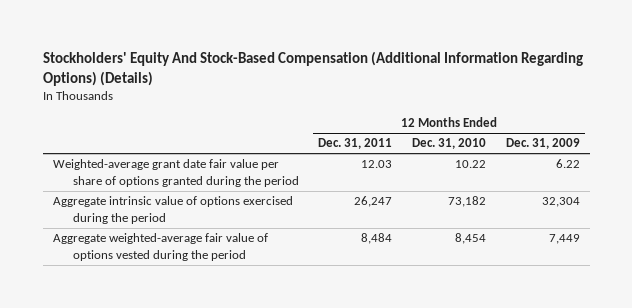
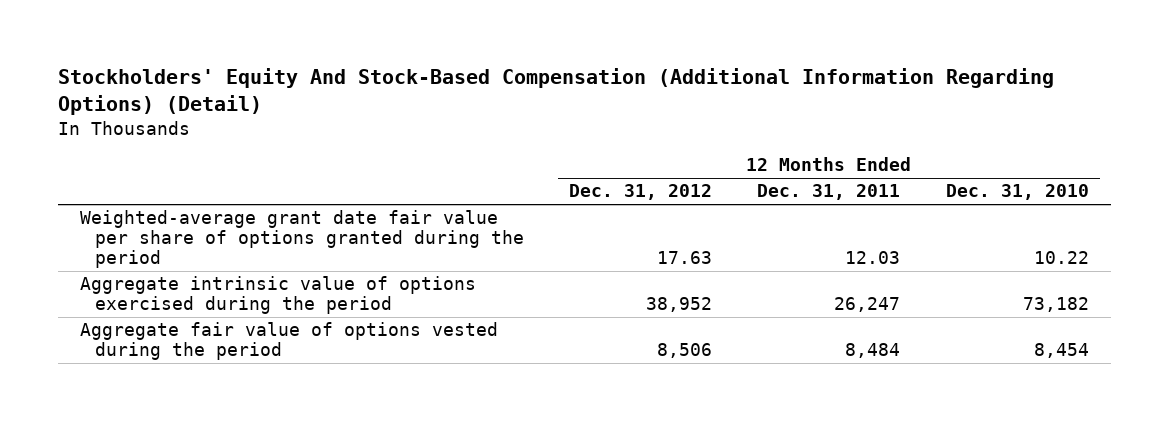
[42,50,583,86] Stockholders' Equity And Stock-Based Compensation (Additional Information Regarding Options) (Details) -> [57,68,1054,116] Stockholders' Equity And Stock-Based Compensation (Additional Information Regarding Options) (Detail)
[505,138,580,150] Dec. 31, 2009 -> none
none -> [569,184,713,201] Dec. 31, 2012
[52,233,268,261] Aggregate weighted-average fair value of options vested during the period -> [80,322,499,361] Aggregate fair value of options vested during the period

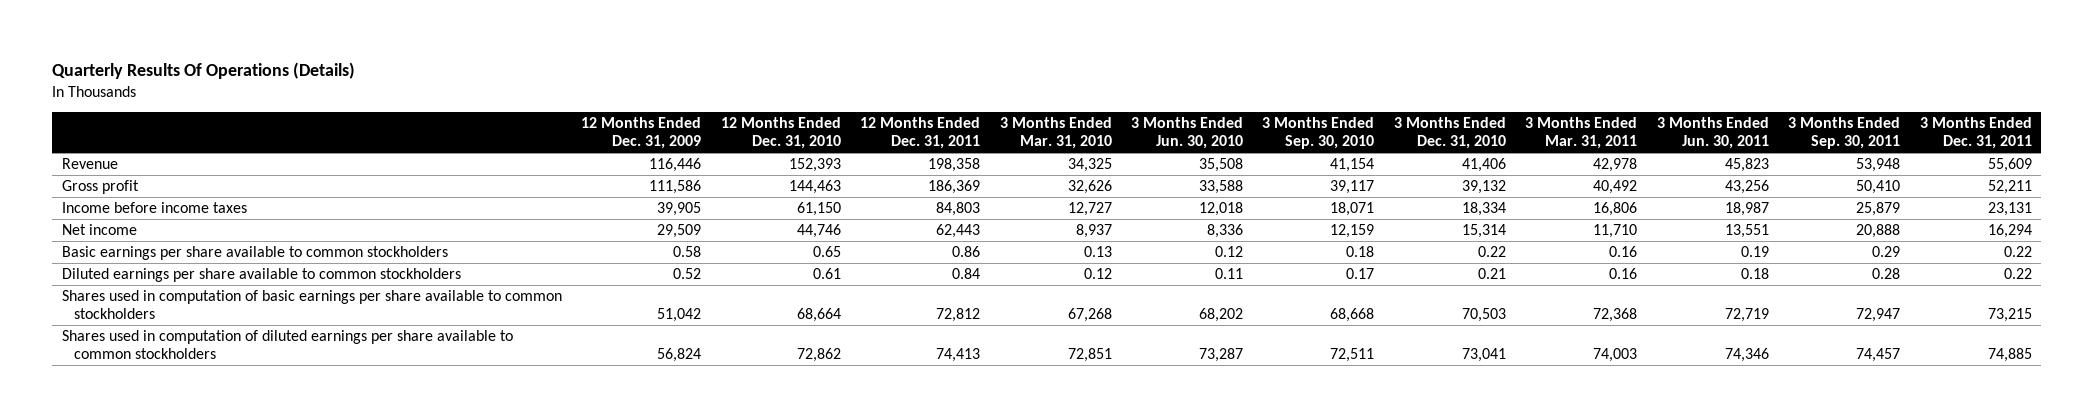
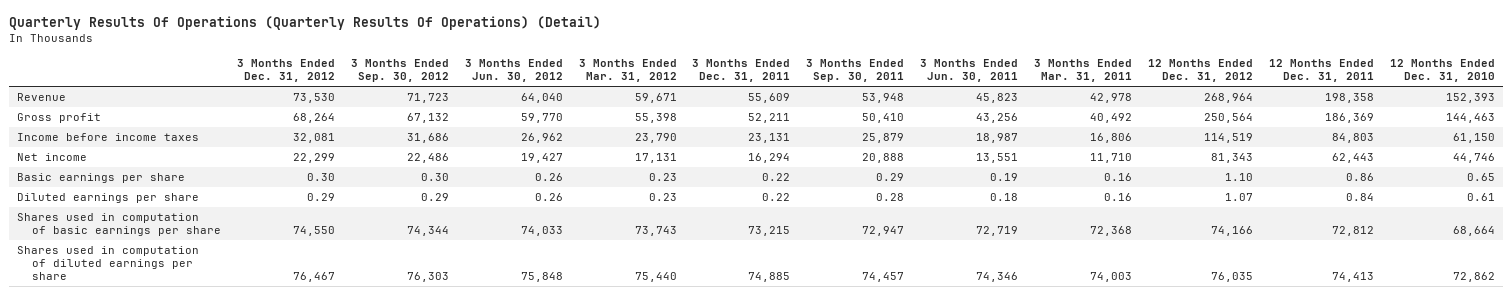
[52,62,356,80] Quarterly Results Of Operations (Details) -> [9,15,602,30] Quarterly Results Of Operations (Quarterly Results Of Operations) (Detail)
[581,117,702,149] 12 Months Ended Dec. 31, 2009 -> none
[999,117,1112,149] 3 Months Ended Mar. 31, 2010 -> none
[1131,117,1244,149] 3 Months Ended Jun. 30, 2010 -> none
[1262,117,1375,149] 3 Months Ended Sep. 30, 2010 -> none
[1393,117,1506,149] 3 Months Ended Dec. 31, 2010 -> none
none -> [236,59,335,82] 3 Months Ended Dec. 31, 2012
none -> [350,59,449,82] 3 Months Ended Sep. 30, 2012
none -> [464,59,563,82] 3 Months Ended Jun. 30, 2012
none -> [578,59,677,82] 3 Months Ended Mar. 31, 2012
none -> [1148,59,1254,82] 12 Months Ended Dec. 31, 2012
[61,246,448,261] Basic earnings per share available to common stockholders -> [17,173,186,184] Basic earnings per share
[61,268,461,283] Diluted earnings per share available to common stockholders -> [17,193,200,204] Diluted earnings per share
[61,290,562,319] Shares used in computation of basic earnings per share available to common stockholders -> [17,213,221,237] Shares used in computation of basic earnings per share
[61,330,513,359] Shares used in computation of diluted earnings per share available to common stockholders -> [17,246,200,281] Shares used in computation of diluted earnings per share

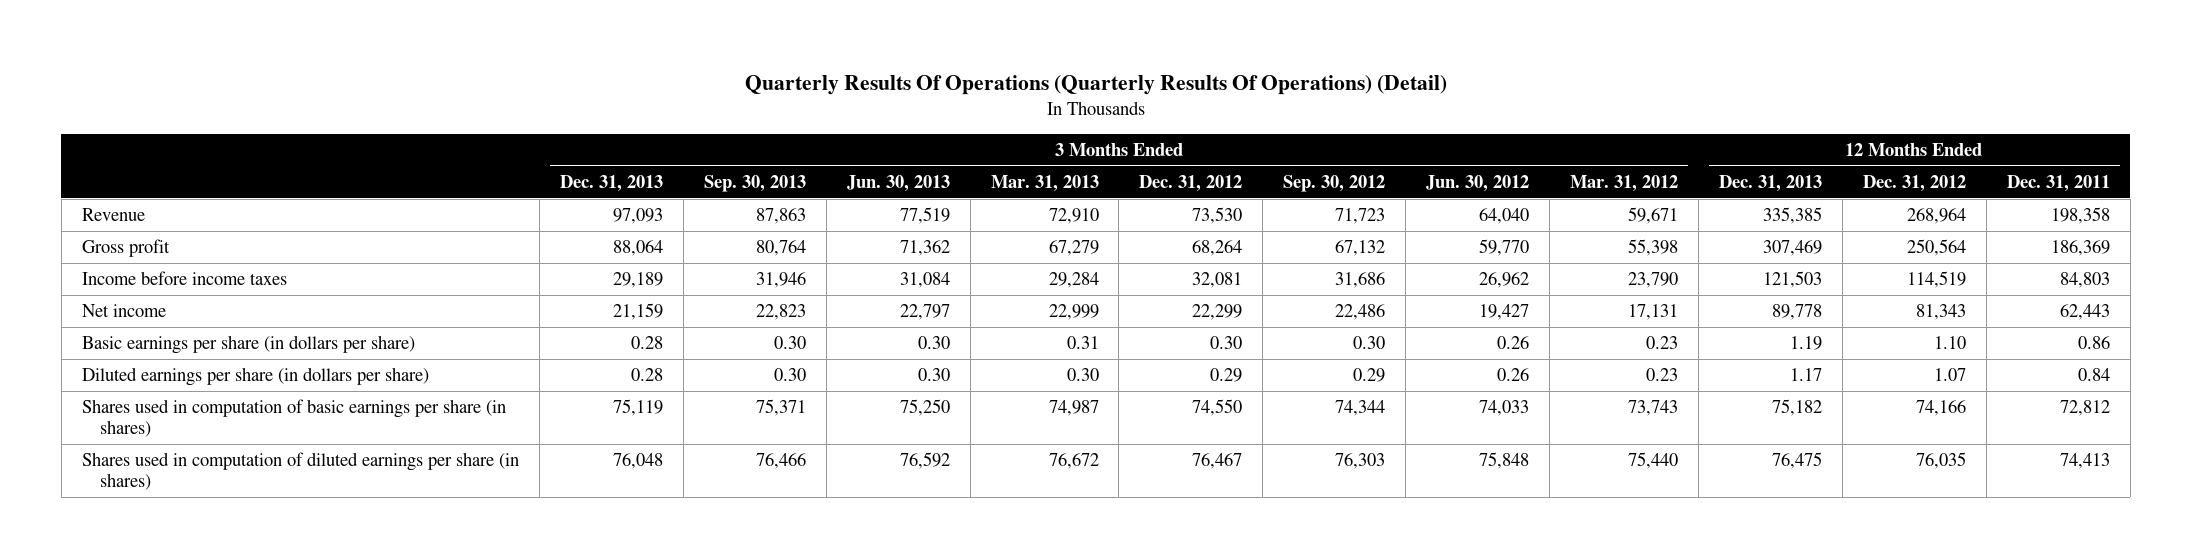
[692,59,791,82] 3 Months Ended Dec. 31, 2011 -> none
[806,59,905,82] 3 Months Ended Sep. 30, 2011 -> none
[920,59,1019,82] 3 Months Ended Jun. 30, 2011 -> none
[1034,59,1133,82] 3 Months Ended Mar. 31, 2011 -> none
[1389,59,1495,82] 12 Months Ended Dec. 31, 2010 -> none
none -> [559,174,663,192] Dec. 31, 2013
none -> [703,174,806,192] Sep. 30, 2013
none -> [846,174,950,192] Jun. 30, 2013
none -> [990,174,1099,192] Mar. 31, 2013
none -> [1719,174,1823,192] Dec. 31, 2013
[17,173,186,184] Basic earnings per share -> [81,335,415,355] Basic earnings per share (in dollars per share)
[17,193,200,204] Diluted earnings per share -> [81,367,429,387] Diluted earnings per share (in dollars per share)
[17,213,221,237] Shares used in computation of basic earnings per share -> [81,399,506,438] Shares used in computation of basic earnings per share (in shares)
[17,246,200,281] Shares used in computation of diluted earnings per share -> [81,452,519,491] Shares used in computation of diluted earnings per share (in shares)

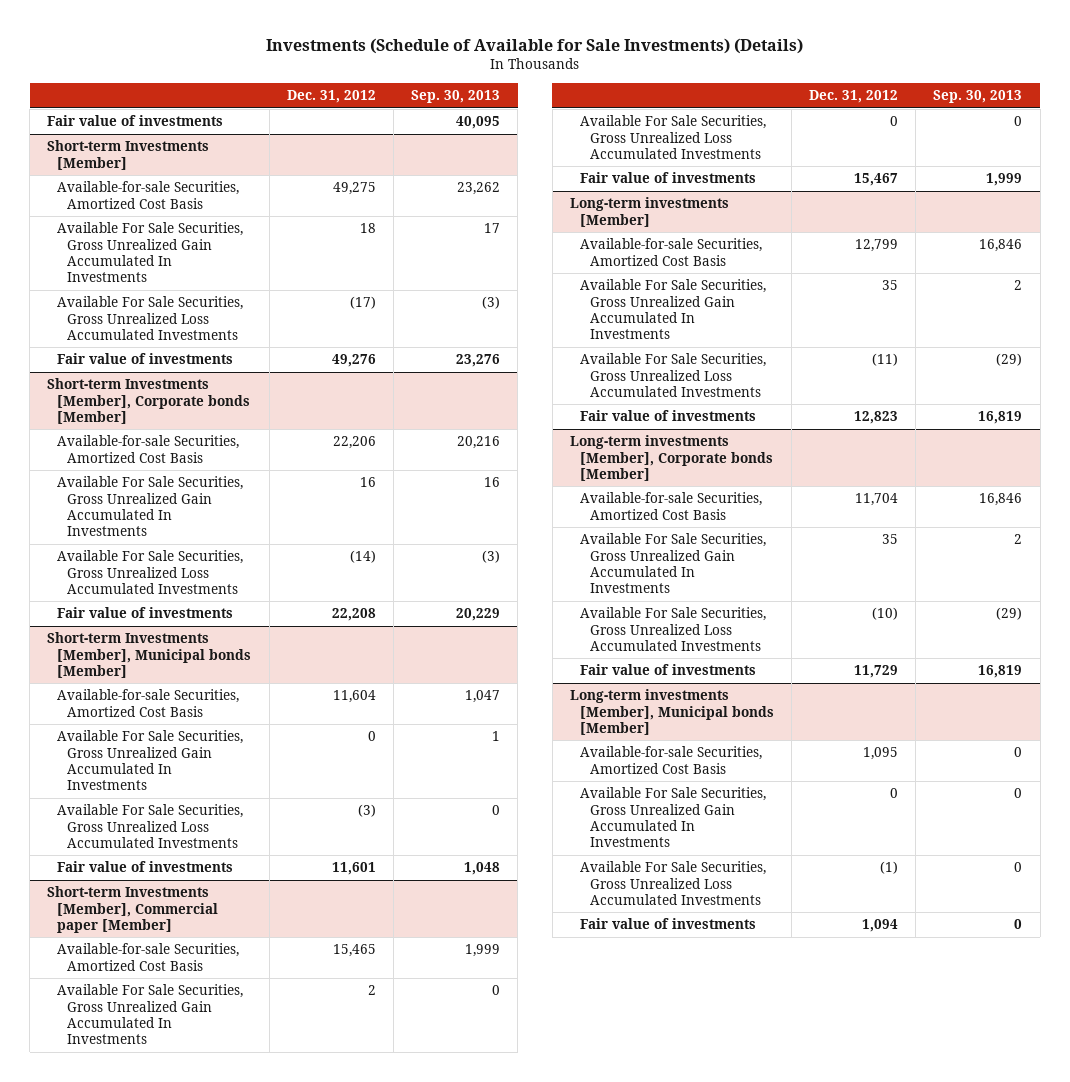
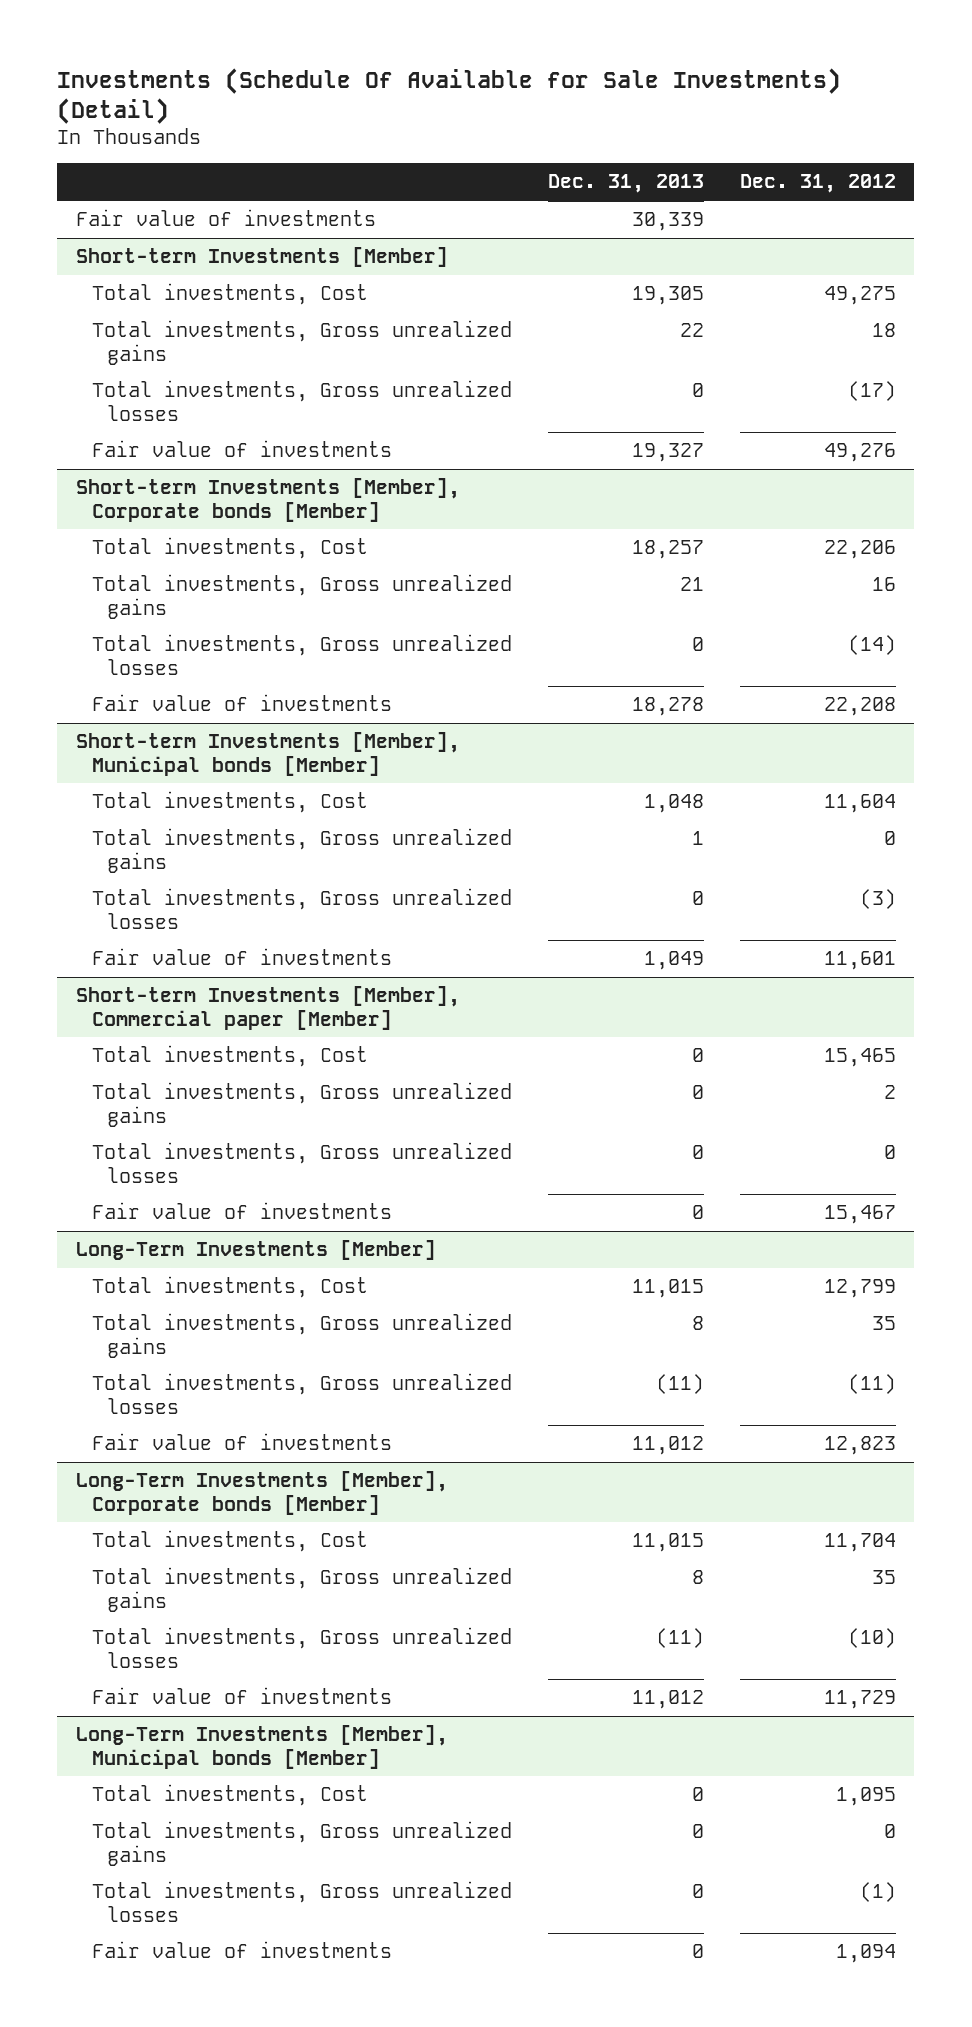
[265,37,803,54] Investments (Schedule of Available for Sale Investments) (Details) -> [57,67,842,124] Investments (Schedule Of Available for Sale Investments) (Detail)
[411,90,501,104] Sep. 30, 2013 -> none
none -> [547,174,704,194] Dec. 31, 2013
[57,181,240,209] Available-for-sale Securities, Amortized Cost Basis -> [91,283,368,306] Total investments, Cost
[57,222,244,283] Available For Sale Securities, Gross Unrealized Gain Accumulated In Investments -> [91,320,512,365] Total investments, Gross unrealized gains
[57,296,244,340] Available For Sale Securities, Gross Unrealized Loss Accumulated Investments -> [91,380,512,421] Total investments, Gross unrealized losses
[57,435,240,463] Available-for-sale Securities, Amortized Cost Basis -> [91,537,368,560] Total investments, Cost
[57,476,244,537] Available For Sale Securities, Gross Unrealized Gain Accumulated In Investments -> [91,574,512,619] Total investments, Gross unrealized gains
[57,550,244,594] Available For Sale Securities, Gross Unrealized Loss Accumulated Investments -> [91,634,512,675] Total investments, Gross unrealized losses
[57,689,240,717] Available-for-sale Securities, Amortized Cost Basis -> [91,791,368,814] Total investments, Cost
[57,730,244,791] Available For Sale Securities, Gross Unrealized Gain Accumulated In Investments -> [91,828,512,873] Total investments, Gross unrealized gains
[57,804,244,848] Available For Sale Securities, Gross Unrealized Loss Accumulated Investments -> [91,888,512,929] Total investments, Gross unrealized losses
[57,943,240,971] Available-for-sale Securities, Amortized Cost Basis -> [91,1045,368,1068] Total investments, Cost
[57,984,244,1045] Available For Sale Securities, Gross Unrealized Gain Accumulated In Investments -> [91,1082,512,1127] Total investments, Gross unrealized gains
[579,115,766,159] Available For Sale Securities, Gross Unrealized Loss Accumulated Investments -> [91,1142,512,1183] Total investments, Gross unrealized losses
[569,197,729,227] Long-term investments [Member] -> [75,1240,436,1261] Long-Term Investments [Member]
[579,238,762,266] Available-for-sale Securities, Amortized Cost Basis -> [91,1276,368,1299] Total investments, Cost
[579,279,766,340] Available For Sale Securities, Gross Unrealized Gain Accumulated In Investments -> [91,1313,512,1358] Total investments, Gross unrealized gains
[579,353,766,397] Available For Sale Securities, Gross Unrealized Loss Accumulated Investments -> [91,1373,512,1414] Total investments, Gross unrealized losses
[569,435,773,481] Long-term investments [Member], Corporate bonds [Member] -> [75,1471,448,1515] Long-Term Investments [Member], Corporate bonds [Member]
[579,492,762,520] Available-for-sale Securities, Amortized Cost Basis -> [91,1530,368,1553] Total investments, Cost
[579,533,766,594] Available For Sale Securities, Gross Unrealized Gain Accumulated In Investments -> [91,1567,512,1612] Total investments, Gross unrealized gains
[579,607,766,651] Available For Sale Securities, Gross Unrealized Loss Accumulated Investments -> [91,1627,512,1668] Total investments, Gross unrealized losses
[569,689,774,735] Long-term investments [Member], Municipal bonds [Member] -> [75,1725,448,1769] Long-Term Investments [Member], Municipal bonds [Member]
[579,746,762,774] Available-for-sale Securities, Amortized Cost Basis -> [91,1784,368,1807] Total investments, Cost
[579,787,766,848] Available For Sale Securities, Gross Unrealized Gain Accumulated In Investments -> [91,1821,512,1866] Total investments, Gross unrealized gains
[579,861,766,905] Available For Sale Securities, Gross Unrealized Loss Accumulated Investments -> [91,1881,512,1922] Total investments, Gross unrealized losses

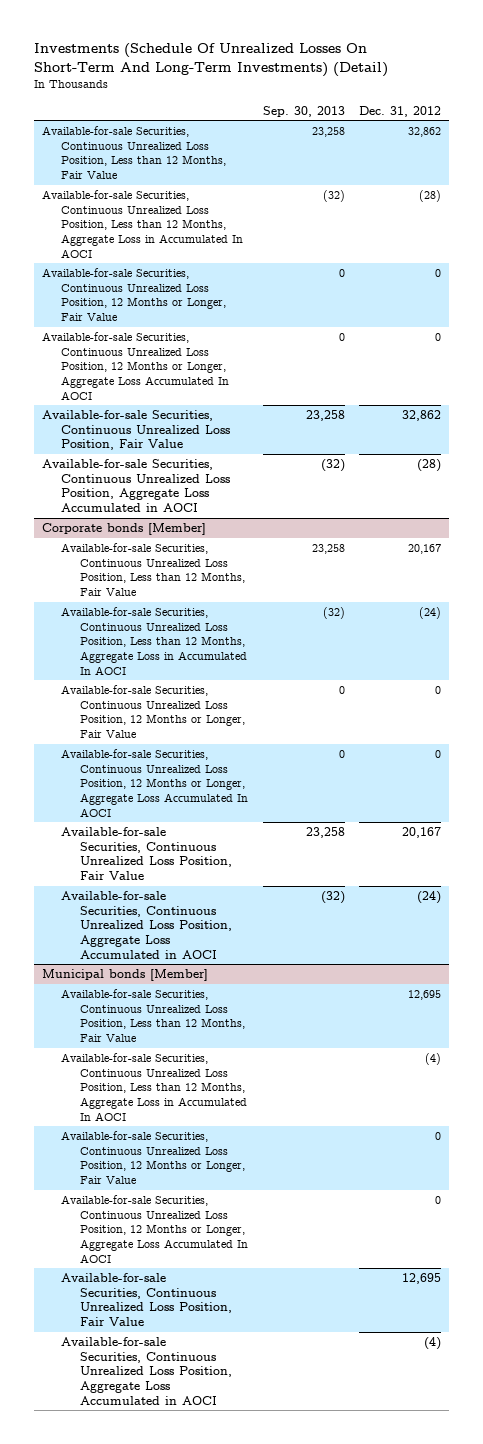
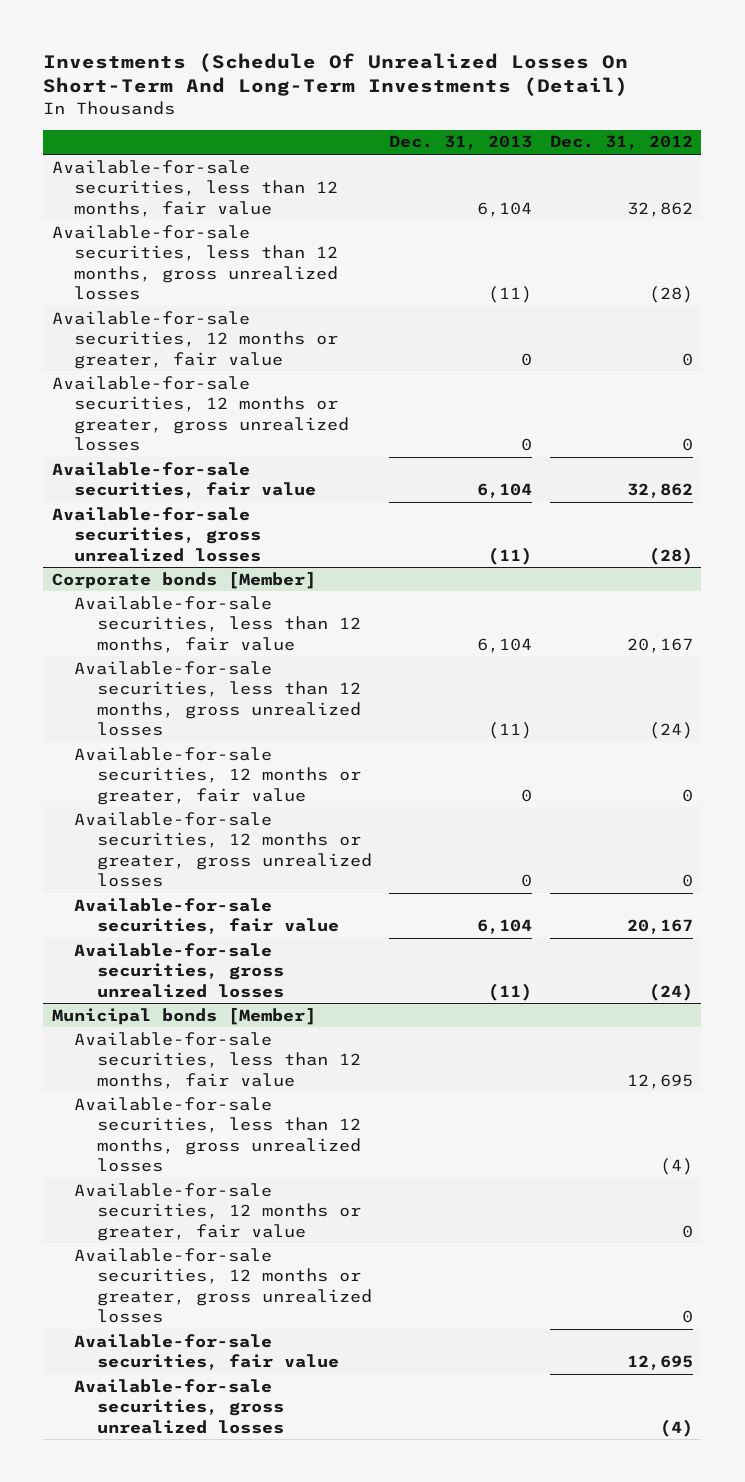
[34,43,389,78] Investments (Schedule Of Unrealized Losses On Short-Term And Long-Term Investments) (Detail) -> [43,52,629,97] Investments (Schedule Of Unrealized Losses On Short-Term And Long-Term Investments (Detail)
[262,105,345,117] Sep. 30, 2013 -> none
none -> [389,135,533,151] Dec. 31, 2013
[41,126,226,180] Available-for-sale Securities, Continuous Unrealized Loss Position, Less than 12 Months, Fair Value -> [51,159,339,217] Available-for-sale securities, less than 12 months, fair value
[41,190,243,258] Available-for-sale Securities, Continuous Unrealized Loss Position, Less than 12 Months, Aggregate Loss in Accumulated In AOCI -> [51,224,339,301] Available-for-sale securities, less than 12 months, gross unrealized losses
[41,268,226,322] Available-for-sale Securities, Continuous Unrealized Loss Position, 12 Months or Longer, Fair Value -> [51,310,339,369] Available-for-sale securities, 12 months or greater, fair value
[41,332,229,400] Available-for-sale Securities, Continuous Unrealized Loss Position, 12 Months or Longer, Aggregate Loss Accumulated In AOCI -> [51,375,350,452] Available-for-sale securities, 12 months or greater, gross unrealized losses
[41,410,230,451] Available-for-sale Securities, Continuous Unrealized Loss Position, Fair Value -> [51,461,317,499] Available-for-sale securities, fair value
[41,459,230,513] Available-for-sale Securities, Continuous Unrealized Loss Position, Aggregate Loss Accumulated in AOCI -> [51,506,262,562] Available-for-sale securities, gross unrealized losses
[60,543,246,597] Available-for-sale Securities, Continuous Unrealized Loss Position, Less than 12 Months, Fair Value -> [74,595,362,653] Available-for-sale securities, less than 12 months, fair value
[60,607,248,675] Available-for-sale Securities, Continuous Unrealized Loss Position, Less than 12 Months, Aggregate Loss in Accumulated In AOCI -> [74,660,362,737] Available-for-sale securities, less than 12 months, gross unrealized losses
[60,685,246,739] Available-for-sale Securities, Continuous Unrealized Loss Position, 12 Months or Longer, Fair Value -> [74,746,362,805] Available-for-sale securities, 12 months or greater, fair value
[60,749,249,817] Available-for-sale Securities, Continuous Unrealized Loss Position, 12 Months or Longer, Aggregate Loss Accumulated In AOCI -> [74,811,373,888] Available-for-sale securities, 12 months or greater, gross unrealized losses
[60,827,233,881] Available-for-sale Securities, Continuous Unrealized Loss Position, Fair Value -> [74,897,340,935] Available-for-sale securities, fair value
[60,891,233,959] Available-for-sale Securities, Continuous Unrealized Loss Position, Aggregate Loss Accumulated in AOCI -> [74,942,285,998] Available-for-sale securities, gross unrealized losses
[60,989,246,1043] Available-for-sale Securities, Continuous Unrealized Loss Position, Less than 12 Months, Fair Value -> [74,1031,362,1089] Available-for-sale securities, less than 12 months, fair value
[60,1053,248,1121] Available-for-sale Securities, Continuous Unrealized Loss Position, Less than 12 Months, Aggregate Loss in Accumulated In AOCI -> [74,1096,362,1173] Available-for-sale securities, less than 12 months, gross unrealized losses
[60,1131,246,1185] Available-for-sale Securities, Continuous Unrealized Loss Position, 12 Months or Longer, Fair Value -> [74,1182,362,1241] Available-for-sale securities, 12 months or greater, fair value
[60,1195,249,1263] Available-for-sale Securities, Continuous Unrealized Loss Position, 12 Months or Longer, Aggregate Loss Accumulated In AOCI -> [74,1247,373,1324] Available-for-sale securities, 12 months or greater, gross unrealized losses
[60,1273,233,1327] Available-for-sale Securities, Continuous Unrealized Loss Position, Fair Value -> [74,1333,340,1371] Available-for-sale securities, fair value
[60,1337,233,1405] Available-for-sale Securities, Continuous Unrealized Loss Position, Aggregate Loss Accumulated in AOCI -> [74,1378,285,1434] Available-for-sale securities, gross unrealized losses

